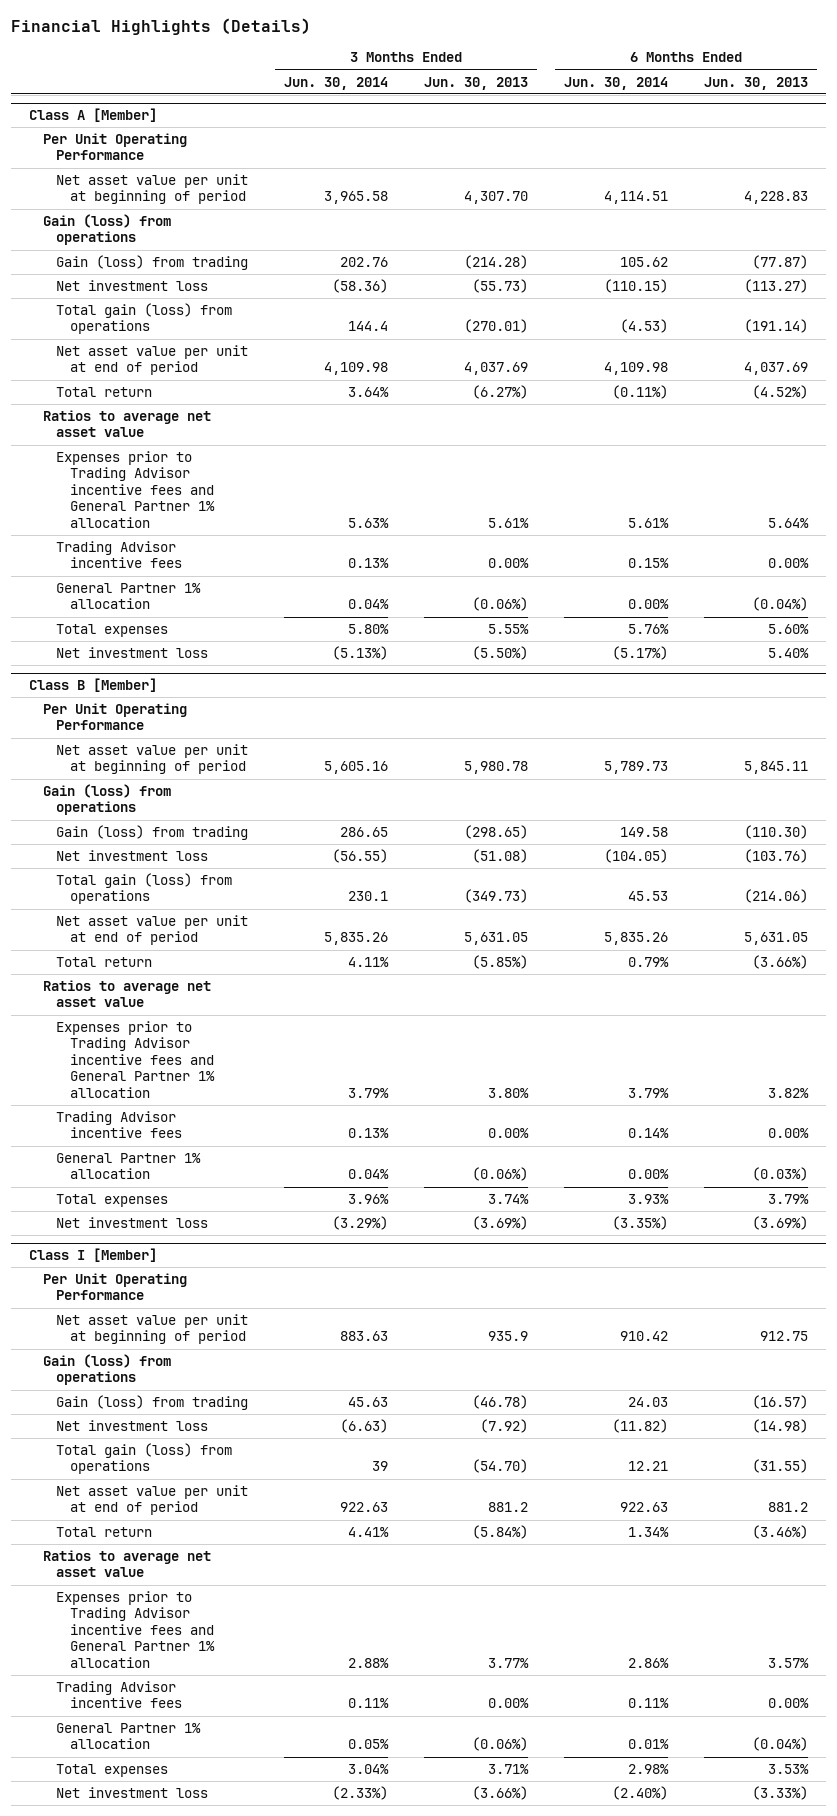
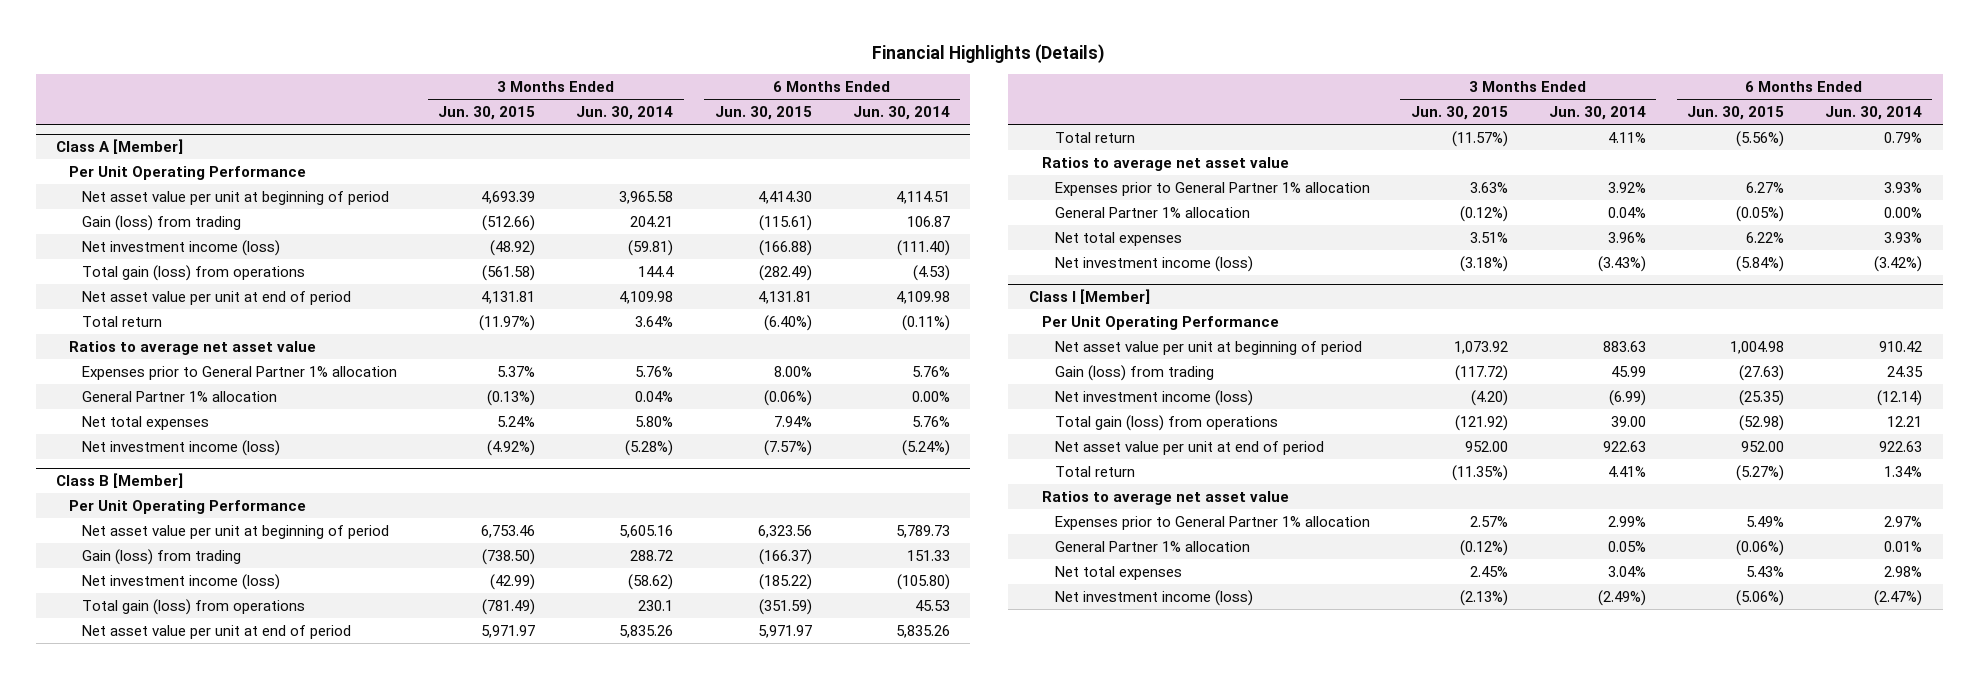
[424,76,529,90] Jun. 30, 2013 -> none
[704,76,809,90] Jun. 30, 2013 -> none
none -> [438,106,536,121] Jun. 30, 2015
none -> [714,106,812,121] Jun. 30, 2015
[42,214,171,246] Gain (loss) from operations -> none
[340,257,389,268] 202.76 -> [630,215,674,227] 204.21
[620,257,669,268] 105.62 -> [906,215,950,227] 106.87
[56,280,209,292] Net investment loss -> [82,239,281,256] Net investment income (loss)
[332,279,389,294] (58.36) -> [628,239,674,256] (59.81)
[604,279,669,294] (110.15) -> [896,239,950,256] (111.40)
[56,541,182,569] Trading Advisor incentive fees -> none
[56,451,215,528] Expenses prior to Trading Advisor incentive fees and General Partner 1% allocation -> [82,365,398,380] Expenses prior to General Partner 1% allocation
[348,517,390,528] 5.63% -> [635,365,674,377] 5.76%
[628,517,670,528] 5.61% -> [911,365,950,377] 5.76%
[56,624,169,638] Total expenses -> [82,415,210,430] Net total expenses
[56,647,209,659] Net investment loss -> [82,439,281,456] Net investment income (loss)
[332,646,389,661] (5.13%) -> [625,439,674,456] (5.28%)
[612,646,669,661] (5.17%) -> [901,439,950,456] (5.24%)
[42,784,171,816] Gain (loss) from operations -> none
[340,827,389,838] 286.65 -> [630,549,674,561] 288.72
[620,827,669,838] 149.58 -> [906,549,950,561] 151.33
[56,850,209,862] Net investment loss -> [82,573,281,590] Net investment income (loss)
[332,849,389,864] (56.55) -> [628,573,674,590] (58.62)
[604,849,669,864] (104.05) -> [896,573,950,590] (105.80)
[56,1111,182,1139] Trading Advisor incentive fees -> none
[56,1021,215,1098] Expenses prior to Trading Advisor incentive fees and General Partner 1% allocation -> [1054,181,1370,196] Expenses prior to General Partner 1% allocation
[348,1087,390,1098] 3.79% -> [1607,181,1646,193] 3.92%
[628,1087,670,1098] 3.79% -> [1883,181,1922,193] 3.93%
[56,1194,169,1208] Total expenses -> [1054,231,1182,246] Net total expenses
[56,1217,209,1229] Net investment loss -> [1054,255,1253,272] Net investment income (loss)
[332,1216,389,1231] (3.29%) -> [1597,255,1646,272] (3.43%)
[612,1216,669,1231] (3.35%) -> [1873,255,1922,272] (3.42%)
[42,1354,171,1386] Gain (loss) from operations -> none
[348,1397,389,1408] 45.63 -> [1610,365,1646,377] 45.99
[628,1397,669,1408] 24.03 -> [1886,365,1923,377] 24.35
[56,1420,209,1432] Net investment loss -> [1054,389,1253,406] Net investment income (loss)
[340,1419,389,1434] (6.63) -> [1608,389,1646,406] (6.99)
[612,1419,669,1434] (11.82) -> [1876,389,1922,406] (12.14)
[372,1461,389,1472] 39 -> [1610,415,1646,427] 39.00
[56,1681,182,1709] Trading Advisor incentive fees -> none
[56,1591,215,1668] Expenses prior to Trading Advisor incentive fees and General Partner 1% allocation -> [1054,515,1370,530] Expenses prior to General Partner 1% allocation
[348,1657,390,1668] 2.88% -> [1607,515,1646,527] 2.99%
[628,1657,670,1668] 2.86% -> [1883,515,1922,527] 2.97%
[56,1764,169,1778] Total expenses -> [1054,565,1182,580] Net total expenses
[56,1787,209,1799] Net investment loss -> [1054,589,1253,606] Net investment income (loss)
[332,1786,389,1801] (2.33%) -> [1597,589,1646,606] (2.49%)
[612,1786,669,1801] (2.40%) -> [1873,589,1922,606] (2.47%)

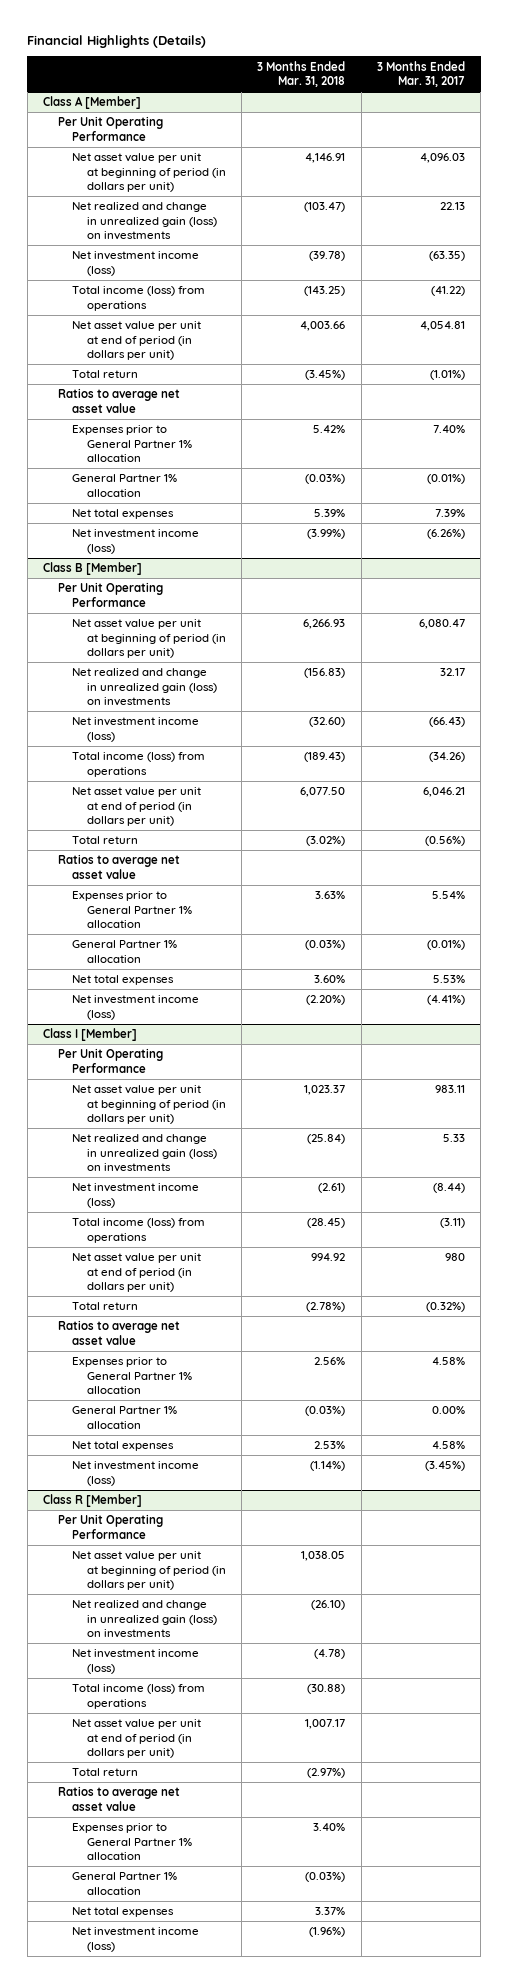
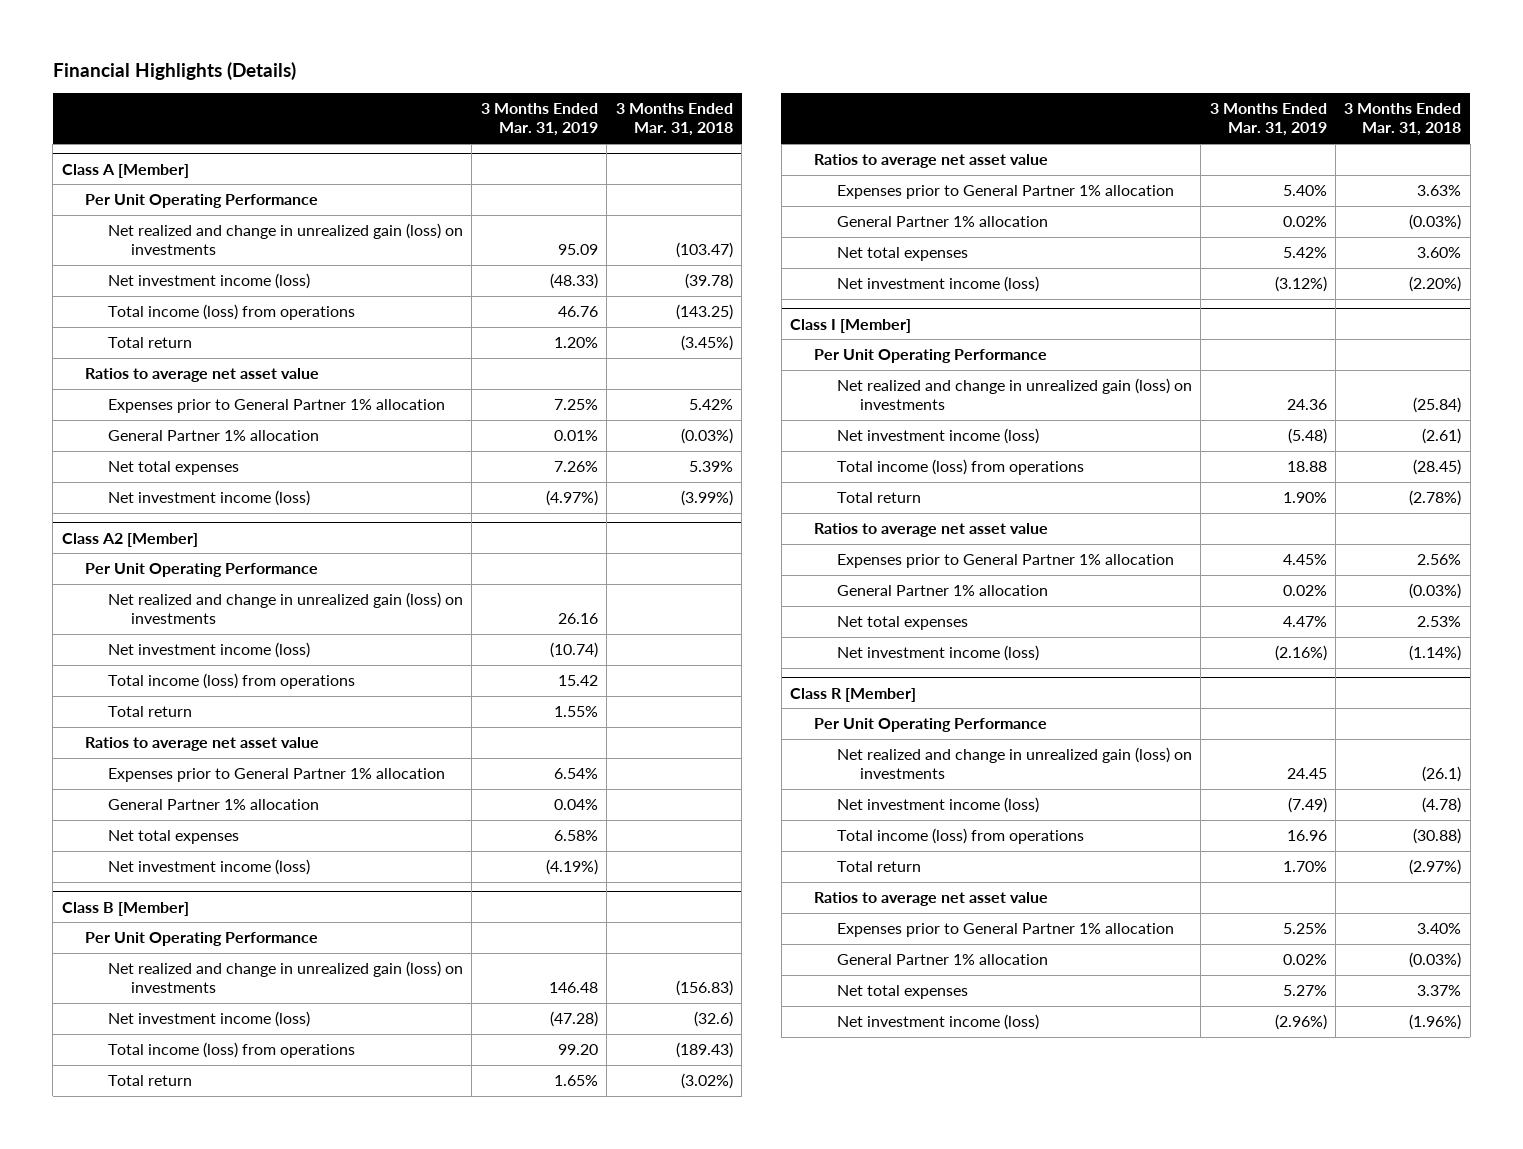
[377,60,466,87] 3 Months Ended Mar. 31, 2017 -> none
none -> [480,103,598,137] 3 Months Ended Mar. 31, 2019
[72,153,226,192] Net asset value per unit at beginning of period (in dollars per unit) -> none
[72,321,202,360] Net asset value per unit at end of period (in dollars per unit) -> none
none -> [61,532,198,547] Class A2 [Member]
none -> [84,563,318,578] Per Unit Operating Performance
none -> [107,592,463,625] Net realized and change in unrealized gain (loss) on investments
none -> [107,642,310,659] Net investment income (loss)
none -> [107,673,355,690] Total income (loss) from operations
none -> [107,706,192,718] Total return
none -> [84,737,319,752] Ratios to average net asset value
none -> [107,768,445,783] Expenses prior to General Partner 1% allocation
none -> [107,799,319,811] General Partner 1% allocation
none -> [107,830,239,845] Net total expenses
none -> [107,859,310,876] Net investment income (loss)
[72,619,226,658] Net asset value per unit at beginning of period (in dollars per unit) -> none
[309,717,346,728] (32.60) -> [693,1011,733,1028] (32.6)
[72,787,202,826] Net asset value per unit at end of period (in dollars per unit) -> none
[72,1085,226,1124] Net asset value per unit at beginning of period (in dollars per unit) -> none
[72,1253,202,1292] Net asset value per unit at end of period (in dollars per unit) -> none
[72,1551,226,1590] Net asset value per unit at beginning of period (in dollars per unit) -> none
[311,1600,346,1611] (26.10) -> [1422,766,1462,783] (26.1)
[72,1719,202,1758] Net asset value per unit at end of period (in dollars per unit) -> none

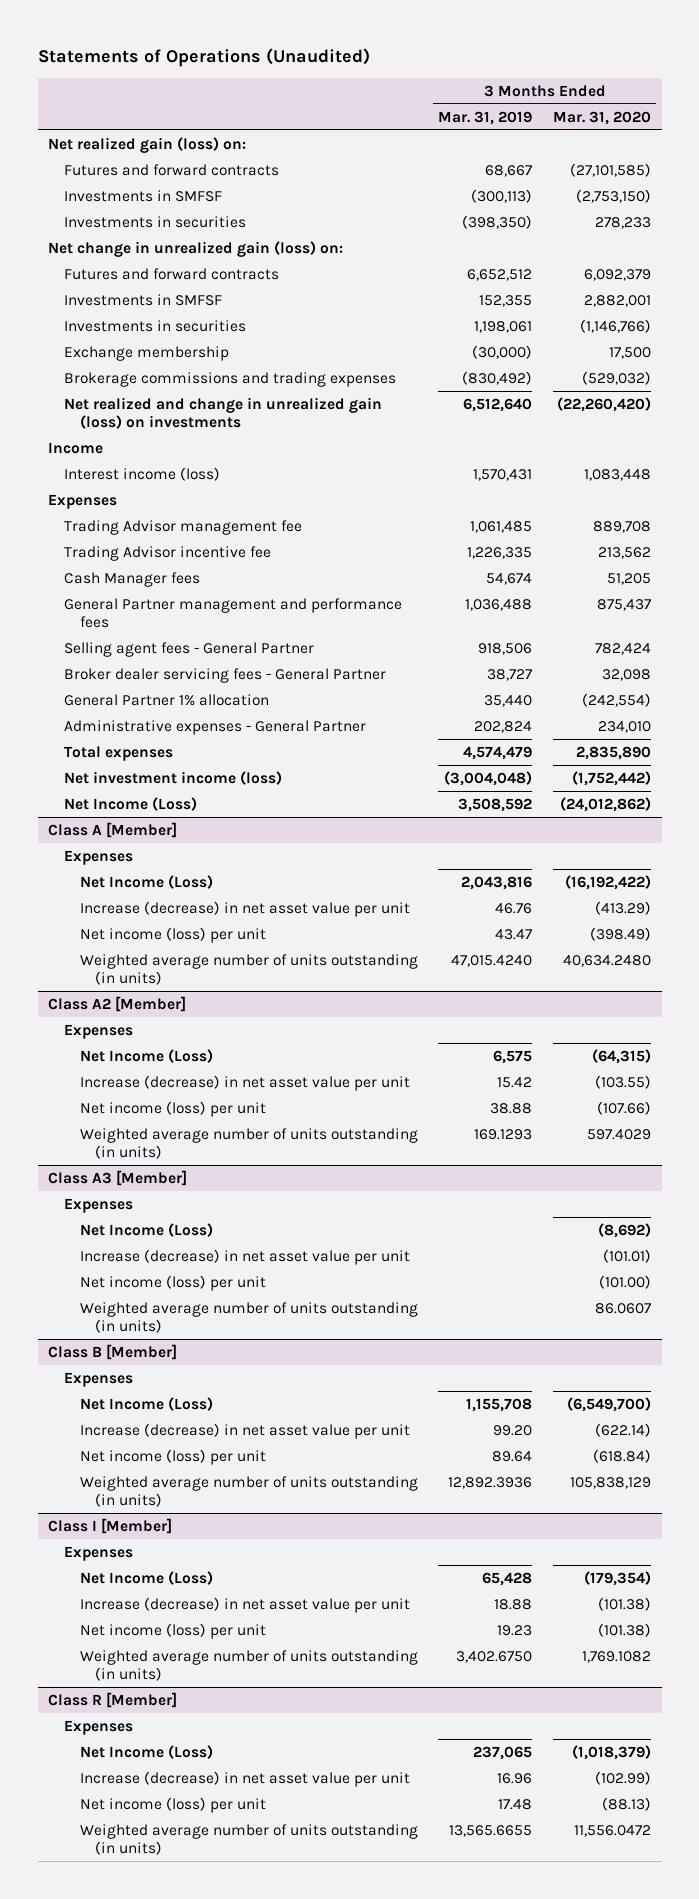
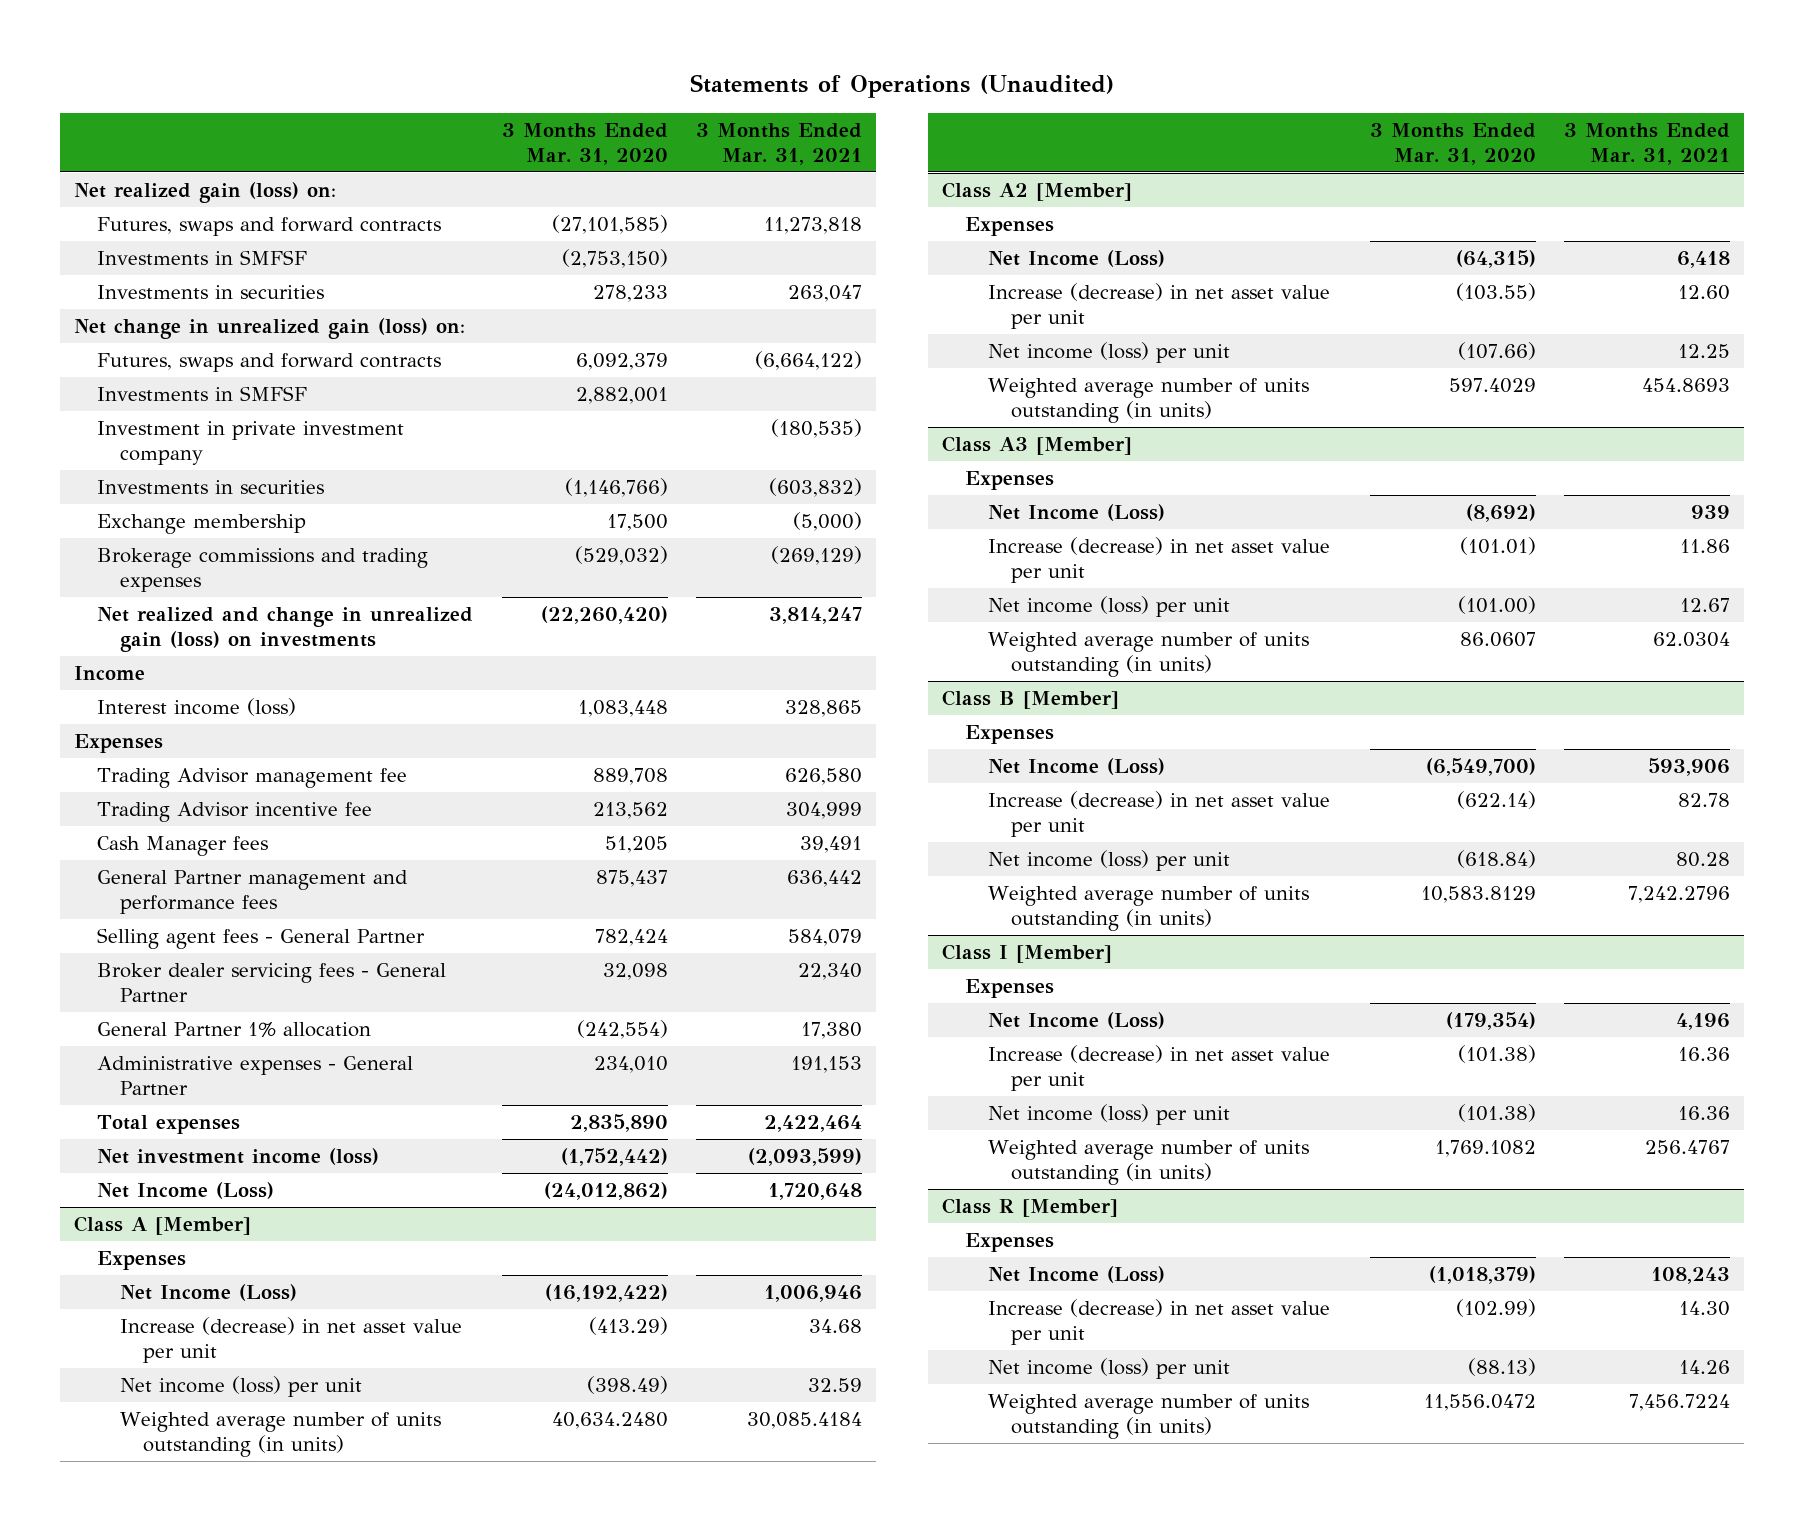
[438,110,533,125] Mar. 31, 2019 -> none
none -> [696,122,863,166] 3 Months Ended Mar. 31, 2021
[63,164,279,177] Futures and forward contracts -> [97,217,442,237] Futures, swaps and forward contracts
[63,268,279,281] Futures and forward contracts -> [97,353,442,373] Futures, swaps and forward contracts
none -> [97,421,405,466] Investment in private investment company
[570,1477,652,1490] 105,838,129 -> [1420,886,1536,904] 10,583.8129

